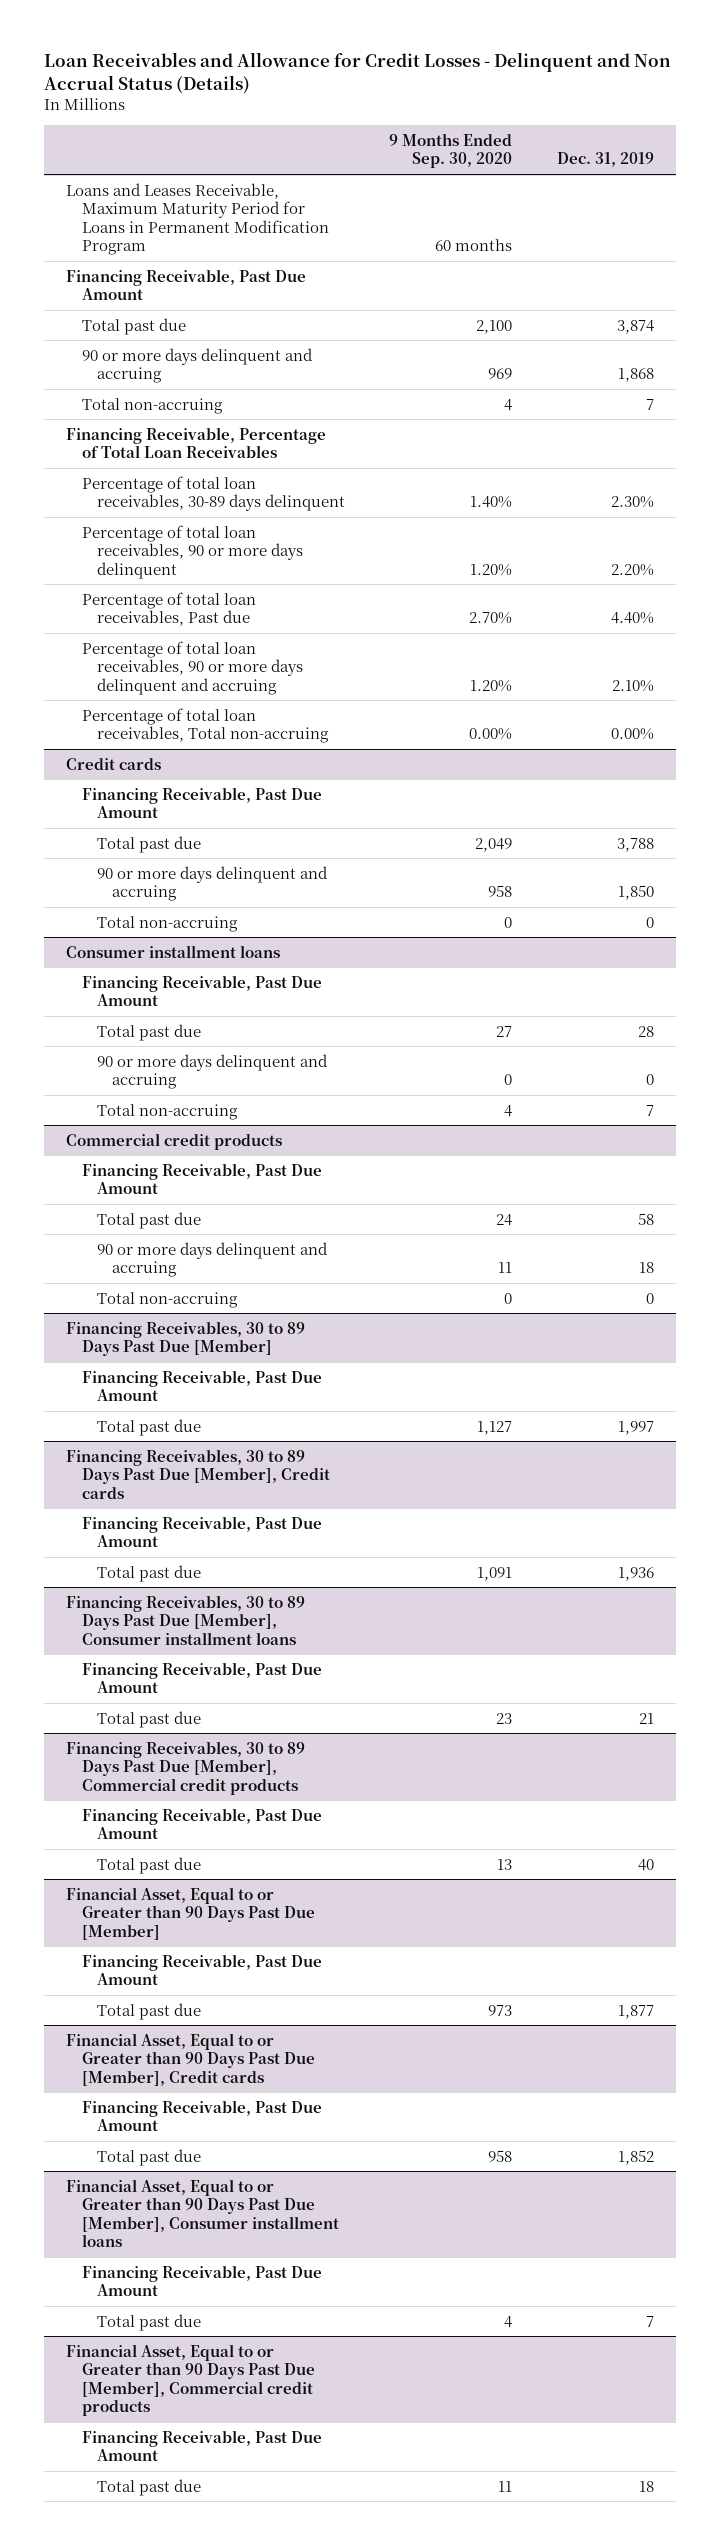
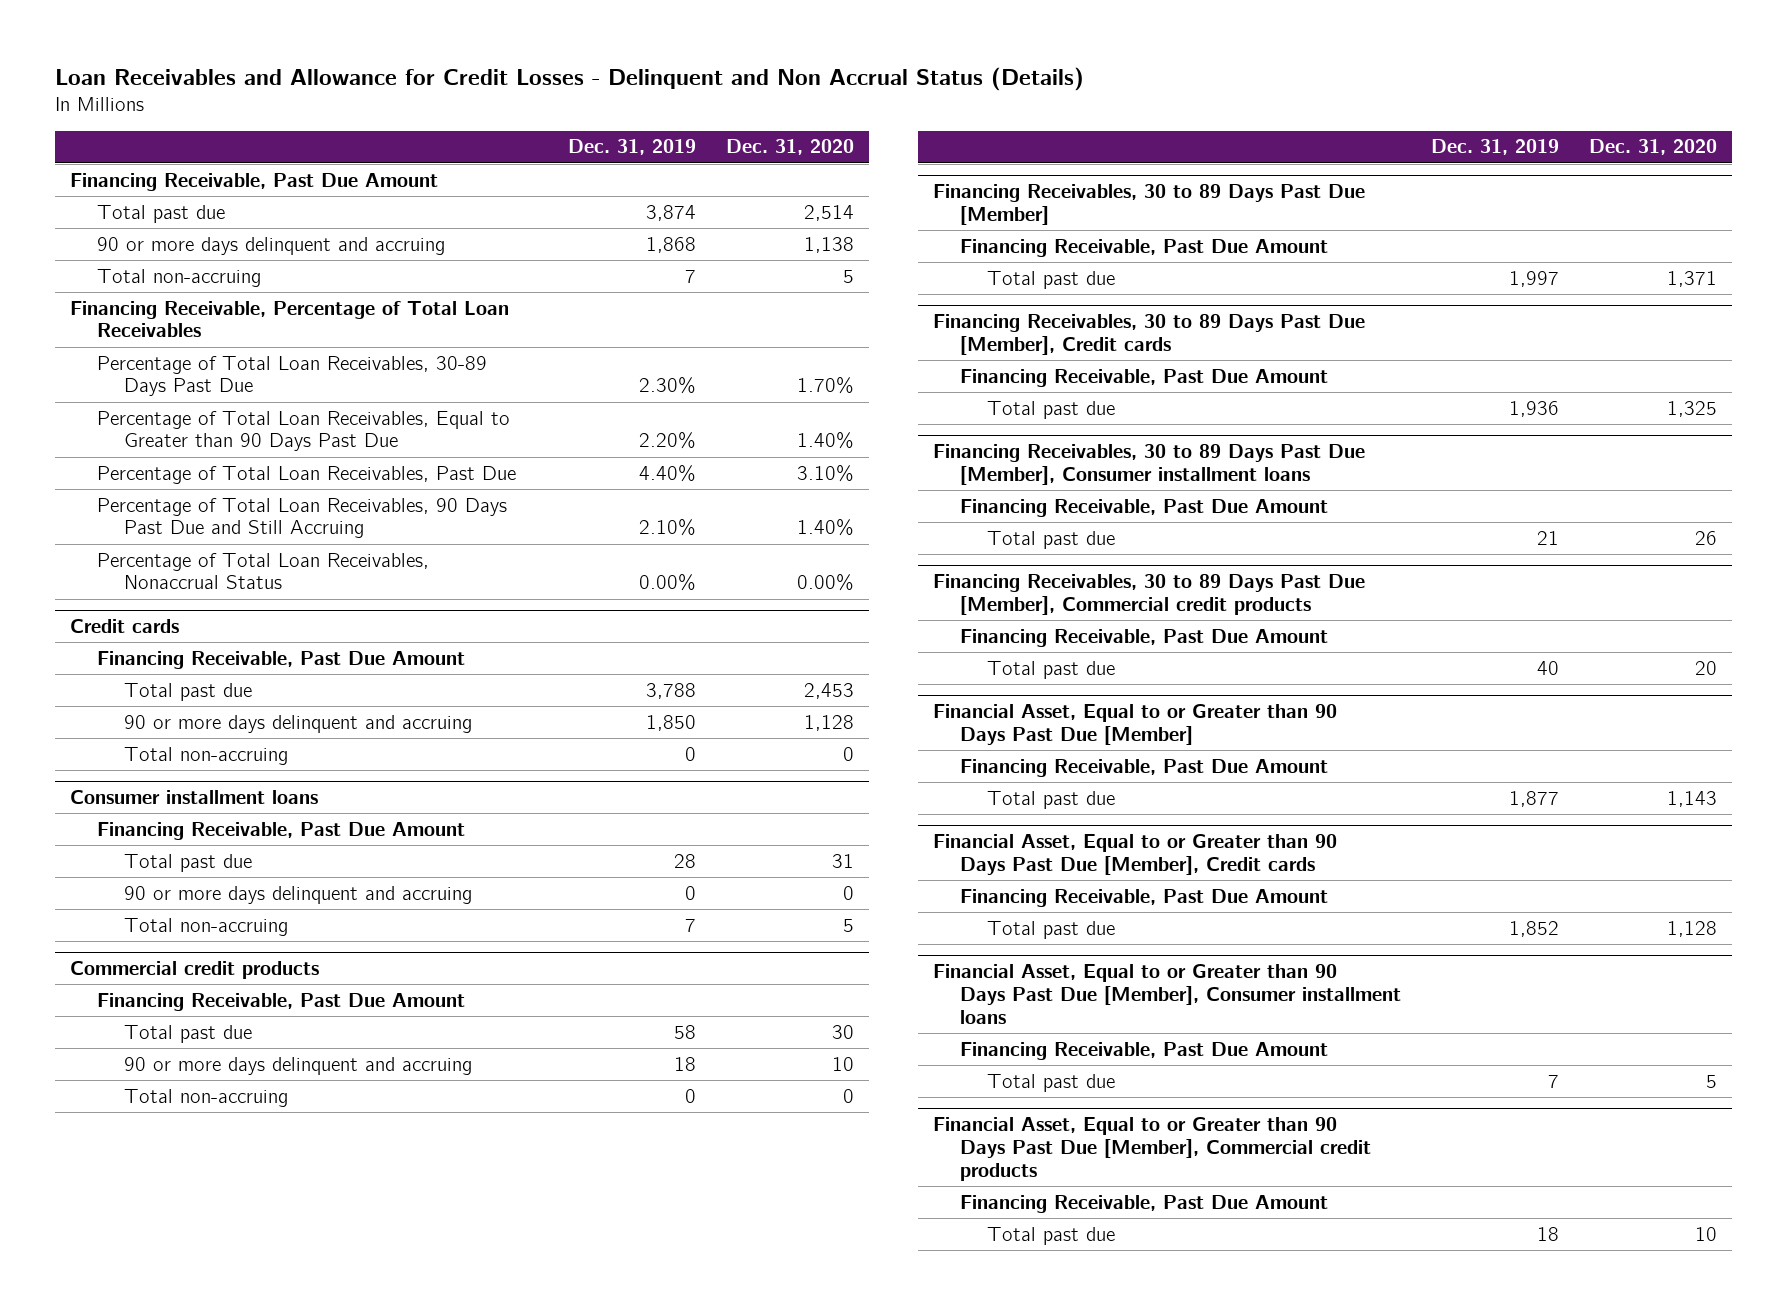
[389,132,513,169] 9 Months Ended Sep. 30, 2020 -> none
none -> [725,139,854,156] Dec. 31, 2020
[66,182,329,256] Loans and Leases Receivable, Maximum Maturity Period for Loans in Permanent Modification Program -> none
[81,475,345,512] Percentage of total loan receivables, 30-89 days delinquent -> [97,355,488,397] Percentage of Total Loan Receivables, 30-89 Days Past Due
[81,524,303,579] Percentage of total loan receivables, 90 or more days delinquent -> [97,410,511,452] Percentage of Total Loan Receivables, Equal to Greater than 90 Days Past Due
[81,591,256,627] Percentage of total loan receivables, Past due -> [97,465,517,484] Percentage of Total Loan Receivables, Past Due
[81,640,303,695] Percentage of total loan receivables, 90 or more days delinquent and accruing -> [97,497,508,539] Percentage of Total Loan Receivables, 90 Days Past Due and Still Accruing
[81,707,329,744] Percentage of total loan receivables, Total non-accruing -> [97,552,430,590] Percentage of Total Loan Receivables, Nonaccrual Status

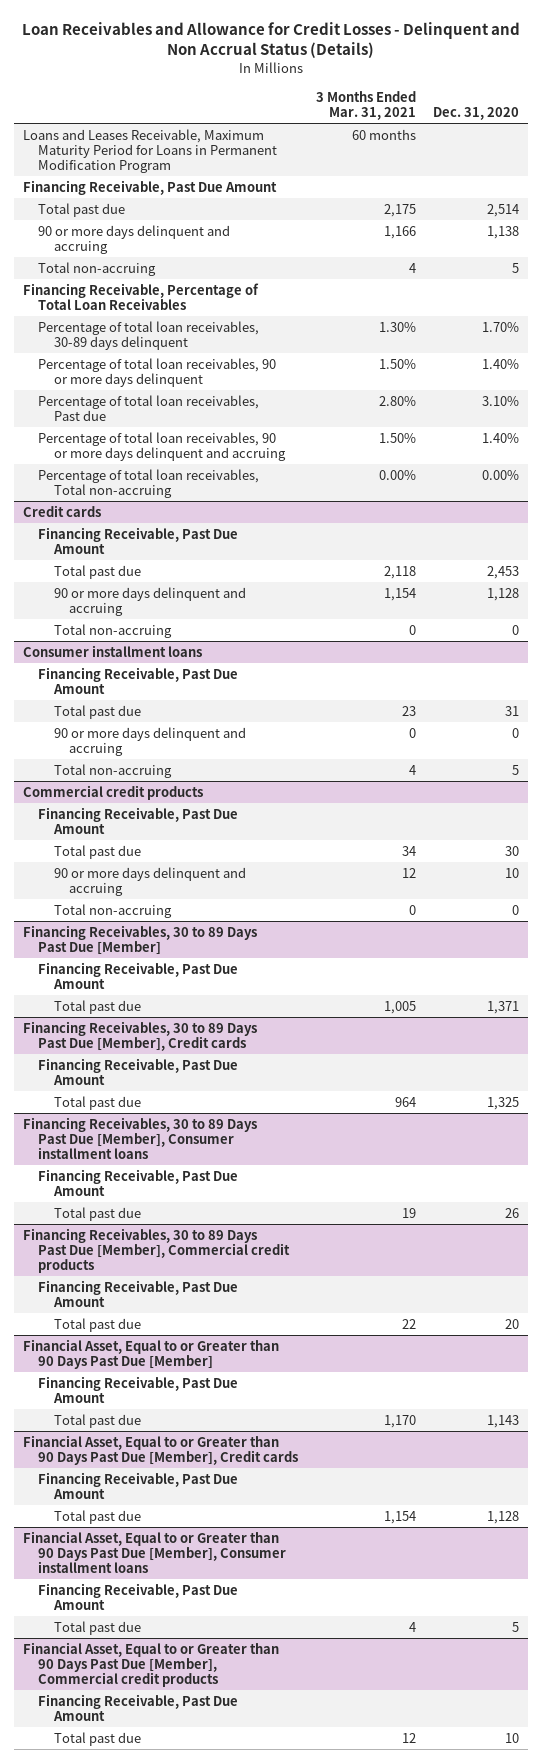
[568,139,697,156] Dec. 31, 2019 -> none
none -> [315,91,416,121] 3 Months Ended Mar. 31, 2021
none -> [23,128,278,174] Loans and Leases Receivable, Maximum Maturity Period for Loans in Permanent Modification Program
[97,355,488,397] Percentage of Total Loan Receivables, 30-89 Days Past Due -> [38,320,260,351] Percentage of total loan receivables, 30-89 days delinquent
[97,410,511,452] Percentage of Total Loan Receivables, Equal to Greater than 90 Days Past Due -> [38,357,277,388] Percentage of total loan receivables, 90 or more days delinquent
[97,465,517,484] Percentage of Total Loan Receivables, Past Due -> [38,394,260,422] Percentage of total loan receivables, Past due
[97,497,508,539] Percentage of Total Loan Receivables, 90 Days Past Due and Still Accruing -> [38,431,286,462] Percentage of total loan receivables, 90 or more days delinquent and accruing
[97,552,430,590] Percentage of Total Loan Receivables, Nonaccrual Status -> [38,468,260,499] Percentage of total loan receivables, Total non-accruing

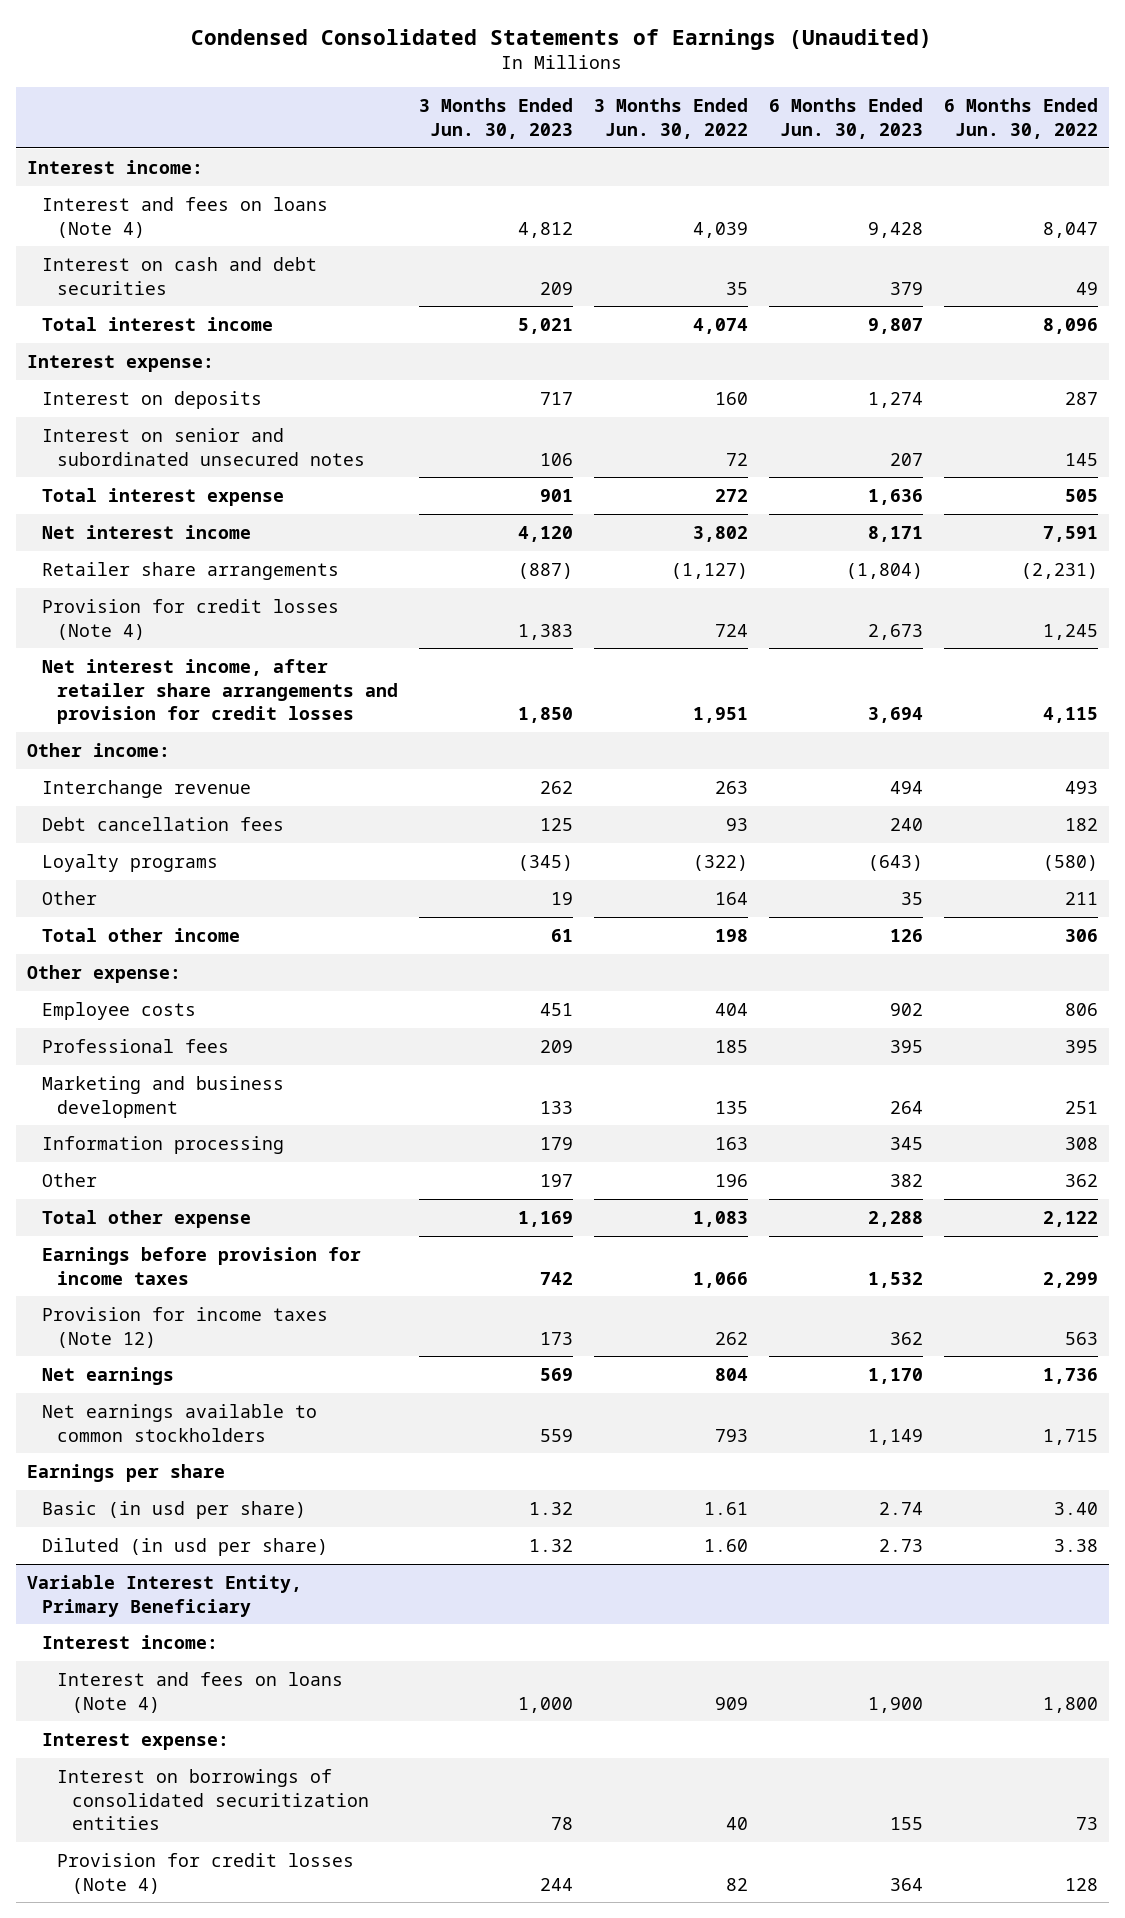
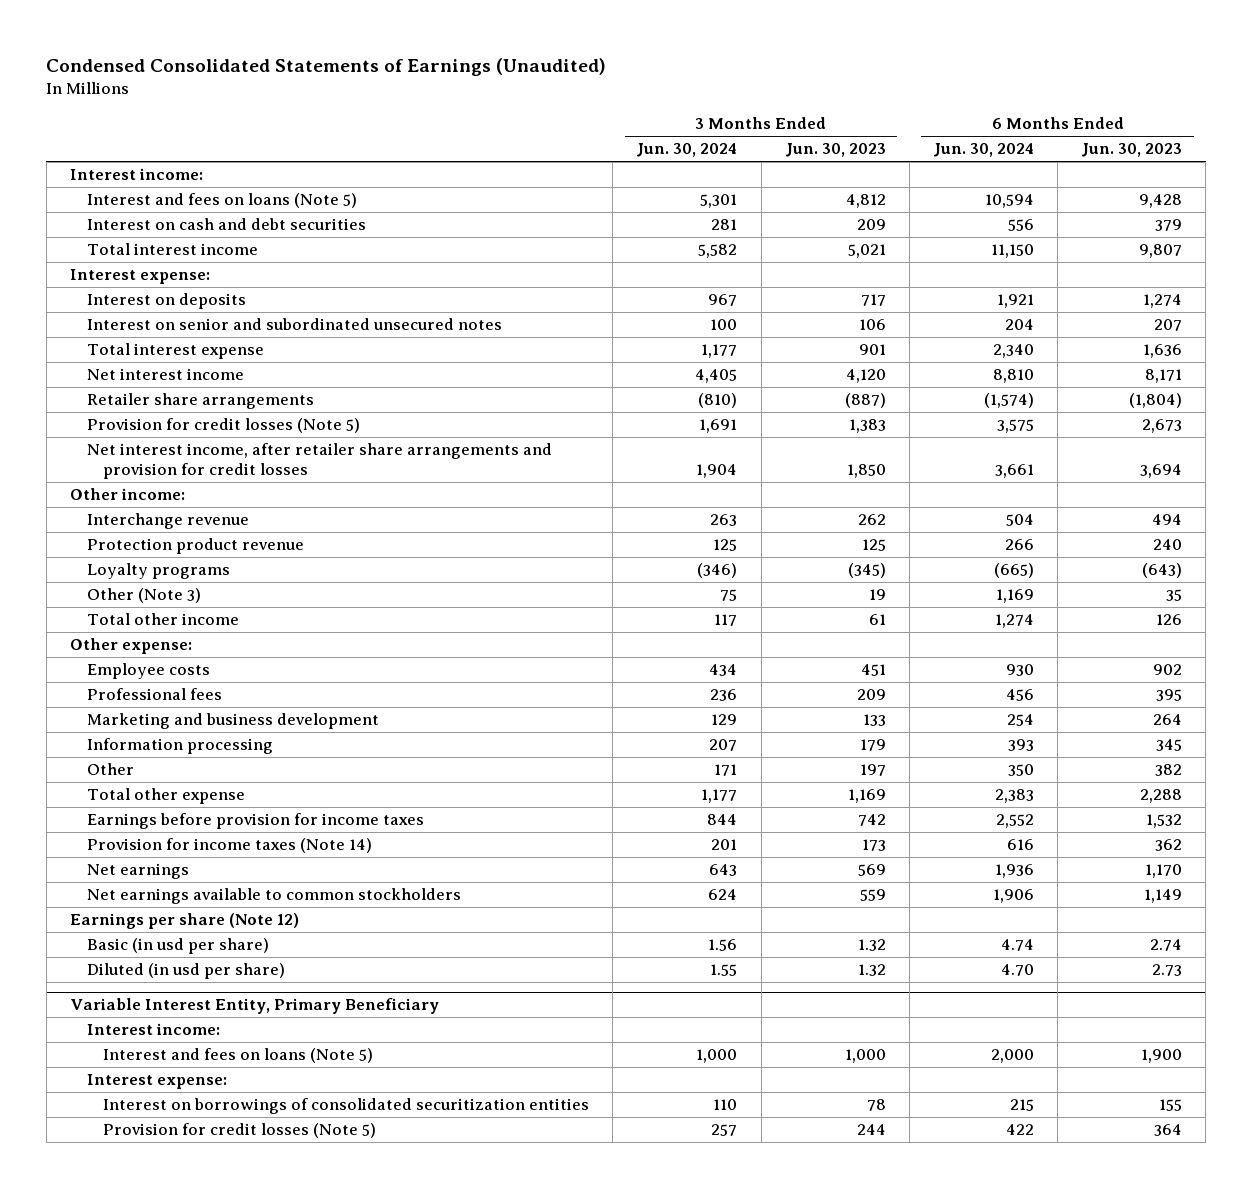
[593,98,748,139] 3 Months Ended Jun. 30, 2022 -> none
[944,98,1099,139] 6 Months Ended Jun. 30, 2022 -> none
none -> [636,143,738,158] Jun. 30, 2024
none -> [932,143,1034,158] Jun. 30, 2024
[41,196,328,238] Interest and fees on loans (Note 4) -> [86,193,357,209] Interest and fees on loans (Note 5)
[41,598,339,640] Provision for credit losses (Note 4) -> [86,418,360,434] Provision for credit losses (Note 5)
[41,816,284,831] Debt cancellation fees -> [86,538,304,555] Protection product revenue
[41,890,97,905] Other -> [86,588,201,604] Other (Note 3)
[41,1306,328,1348] Provision for income taxes (Note 12) -> [86,838,372,854] Provision for income taxes (Note 14)
[26,1463,225,1482] Earnings per share -> [69,913,299,930] Earnings per share (Note 12)
[56,1671,343,1713] Interest and fees on loans (Note 4) -> [103,1048,374,1064] Interest and fees on loans (Note 5)
[56,1852,354,1894] Provision for credit losses (Note 4) -> [103,1123,377,1139] Provision for credit losses (Note 5)

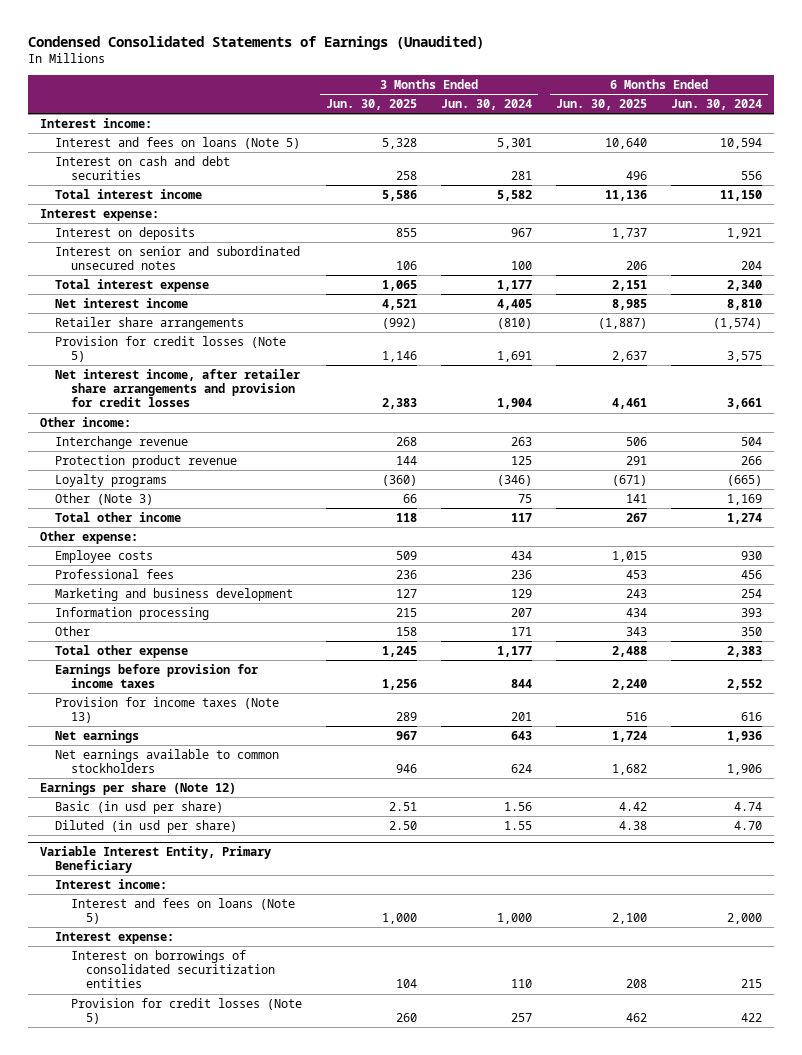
[784,143,886,158] Jun. 30, 2023 -> none
[1081,143,1183,158] Jun. 30, 2023 -> none
none -> [325,99,417,111] Jun. 30, 2025
none -> [555,99,647,111] Jun. 30, 2025
[86,838,372,854] Provision for income taxes (Note 14) -> [55,696,280,724] Provision for income taxes (Note 13)

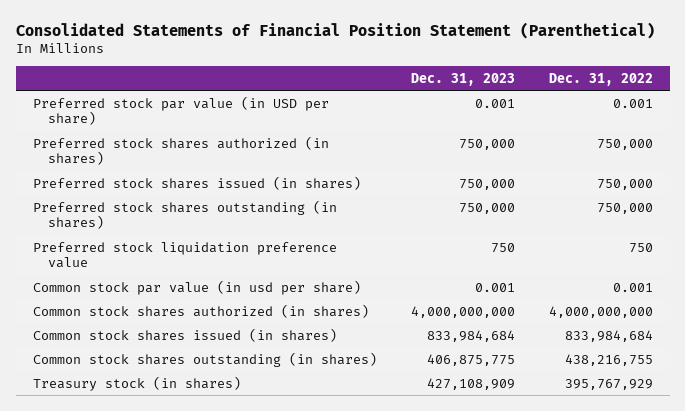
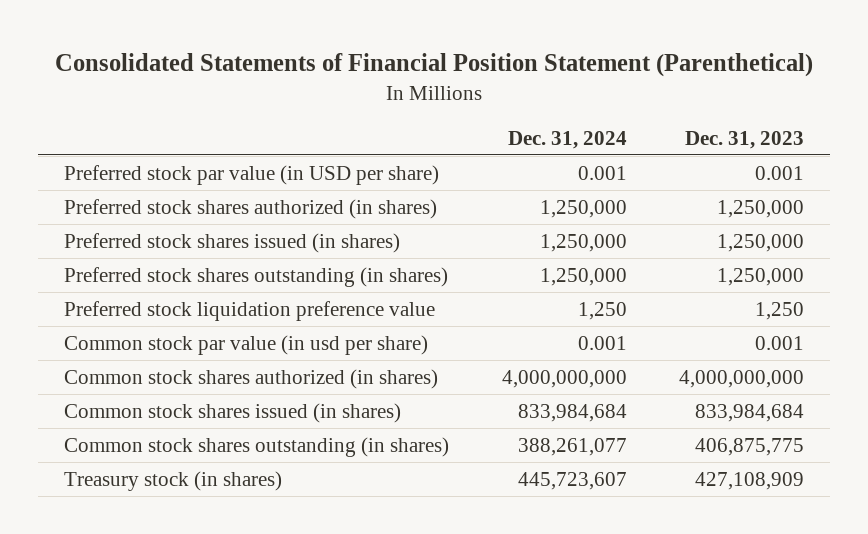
[548,72,653,86] Dec. 31, 2022 -> none
none -> [507,130,627,149] Dec. 31, 2024
[458,138,515,150] 750,000 -> [716,199,804,218] 1,250,000
[458,178,515,190] 750,000 -> [716,233,804,252] 1,250,000
[458,202,515,214] 750,000 -> [716,267,804,286] 1,250,000
[490,242,515,253] 750 -> [754,301,804,320] 1,250

